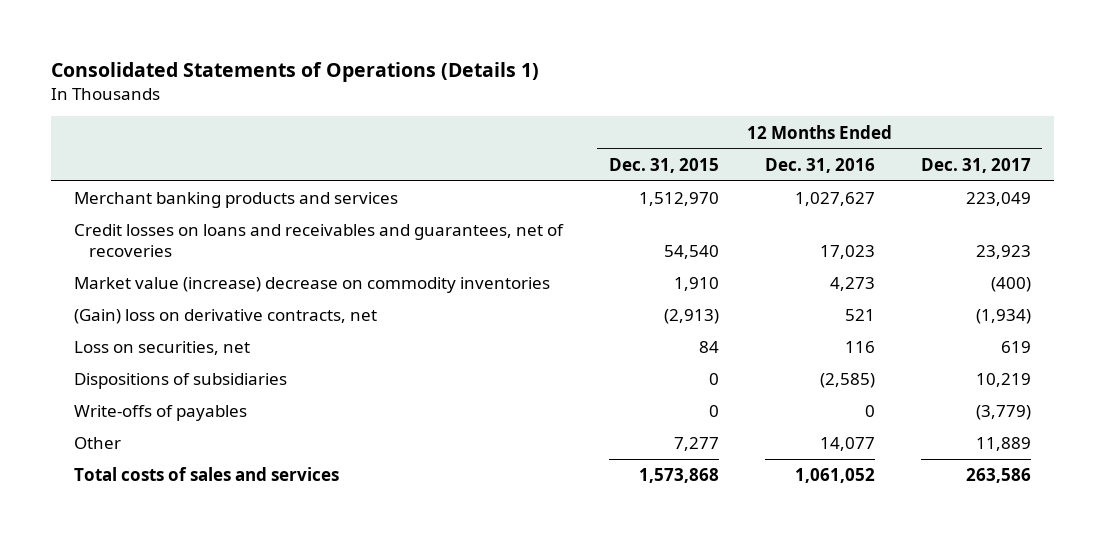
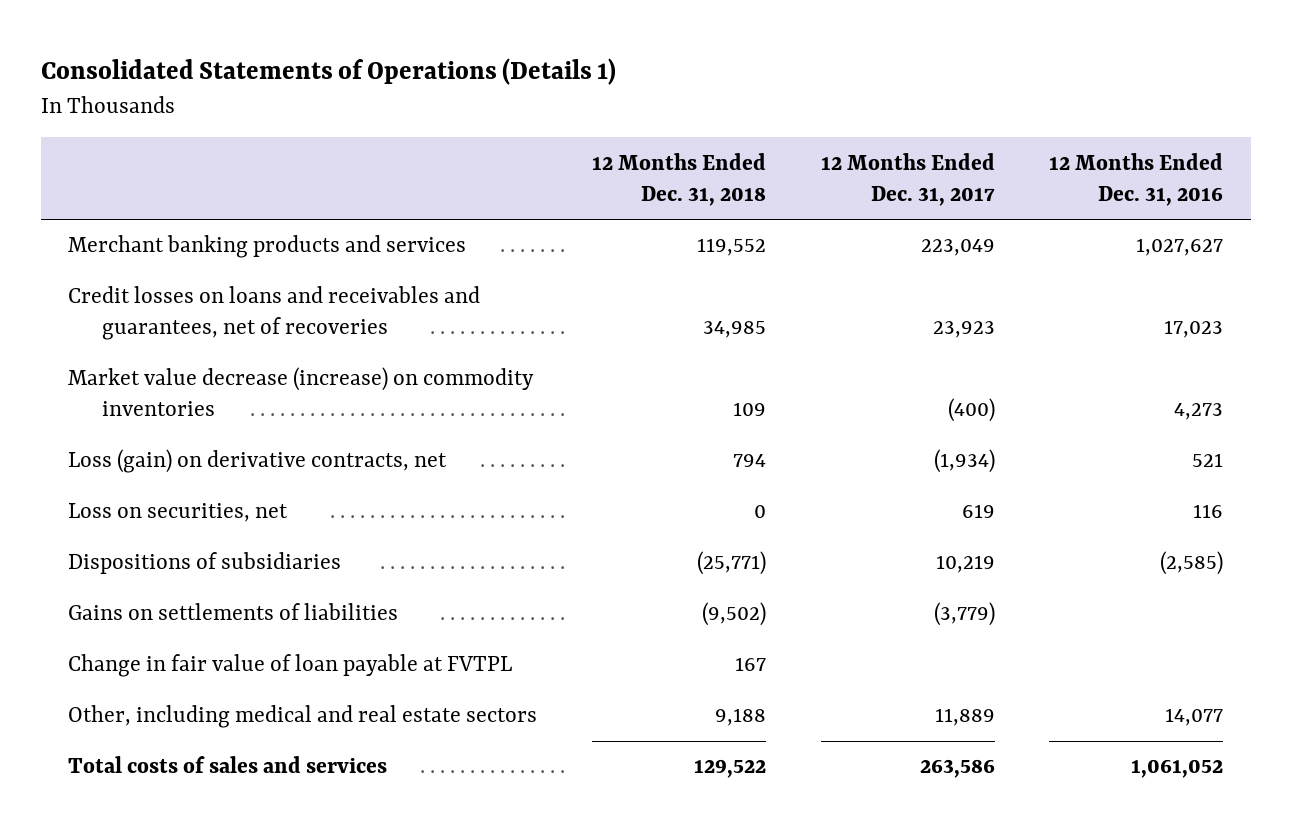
[608,157,719,173] Dec. 31, 2015 -> none
none -> [591,152,766,206] 12 Months Ended Dec. 31, 2018
[73,277,550,294] Market value (increase) decrease on commodity inventories -> [68,367,535,417] Market value decrease (increase) on commodity inventories
[73,309,377,325] (Gain) loss on derivative contracts, net -> [68,449,448,474] Loss (gain) on derivative contracts, net
[73,405,247,422] Write-offs of payables -> none
none -> [68,603,399,621] Gains on settlements of liabilities
none -> [68,654,513,678] Change in fair value of loan payable at FVTPL
[73,437,121,450] Other -> [68,705,538,729] Other, including medical and real estate sectors

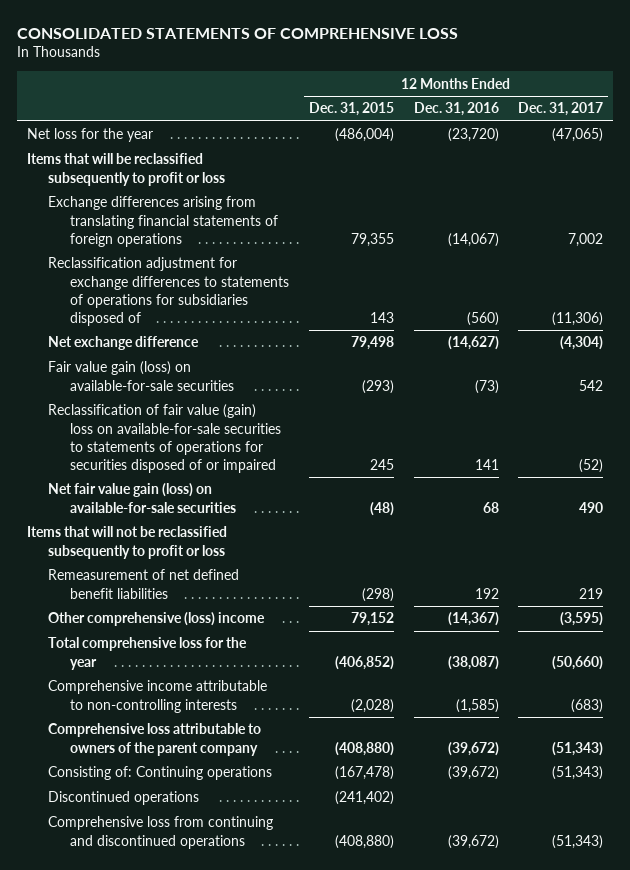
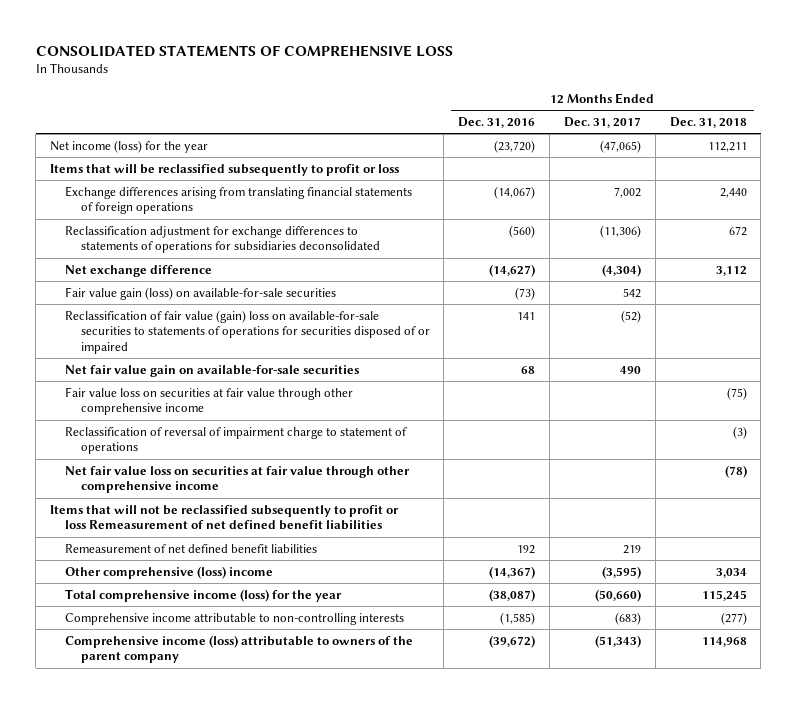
[308,102,394,117] Dec. 31, 2015 -> none
none -> [669,116,747,128] Dec. 31, 2018
[26,128,153,143] Net loss for the year -> [49,139,208,153] Net income (loss) for the year
[48,257,289,326] Reclassification adjustment for exchange differences to statements of operations for subsidiaries disposed of -> [65,225,380,254] Reclassification adjustment for exchange differences to statements of operations for subsidiaries deconsolidated
[48,483,236,513] Net fair value gain (loss) on available-for-sale securities -> [65,364,360,377] Net fair value gain on available-for-sale securities
none -> [65,386,354,416] Fair value loss on securities at fair value through other comprehensive income
none -> [65,426,408,455] Reclassification of reversal of impairment charge to statement of operations
none -> [65,465,411,494] Net fair value loss on securities at fair value through other comprehensive income
[26,526,227,559] Items that will not be reclassified subsequently to profit or loss -> [49,504,399,531] Items that will not be reclassified subsequently to profit or loss Remeasurement of net defined benefit liabilities
[48,637,248,670] Total comprehensive loss for the year -> [65,588,343,602] Total comprehensive income (loss) for the year
[48,766,273,781] Consisting of: Continuing operations -> none
[48,791,200,806] Discontinued operations -> none
[48,816,274,849] Comprehensive loss from continuing and discontinued operations -> none
[48,723,262,756] Comprehensive loss attributable to owners of the parent company -> [65,634,414,664] Comprehensive income (loss) attributable to owners of the parent company

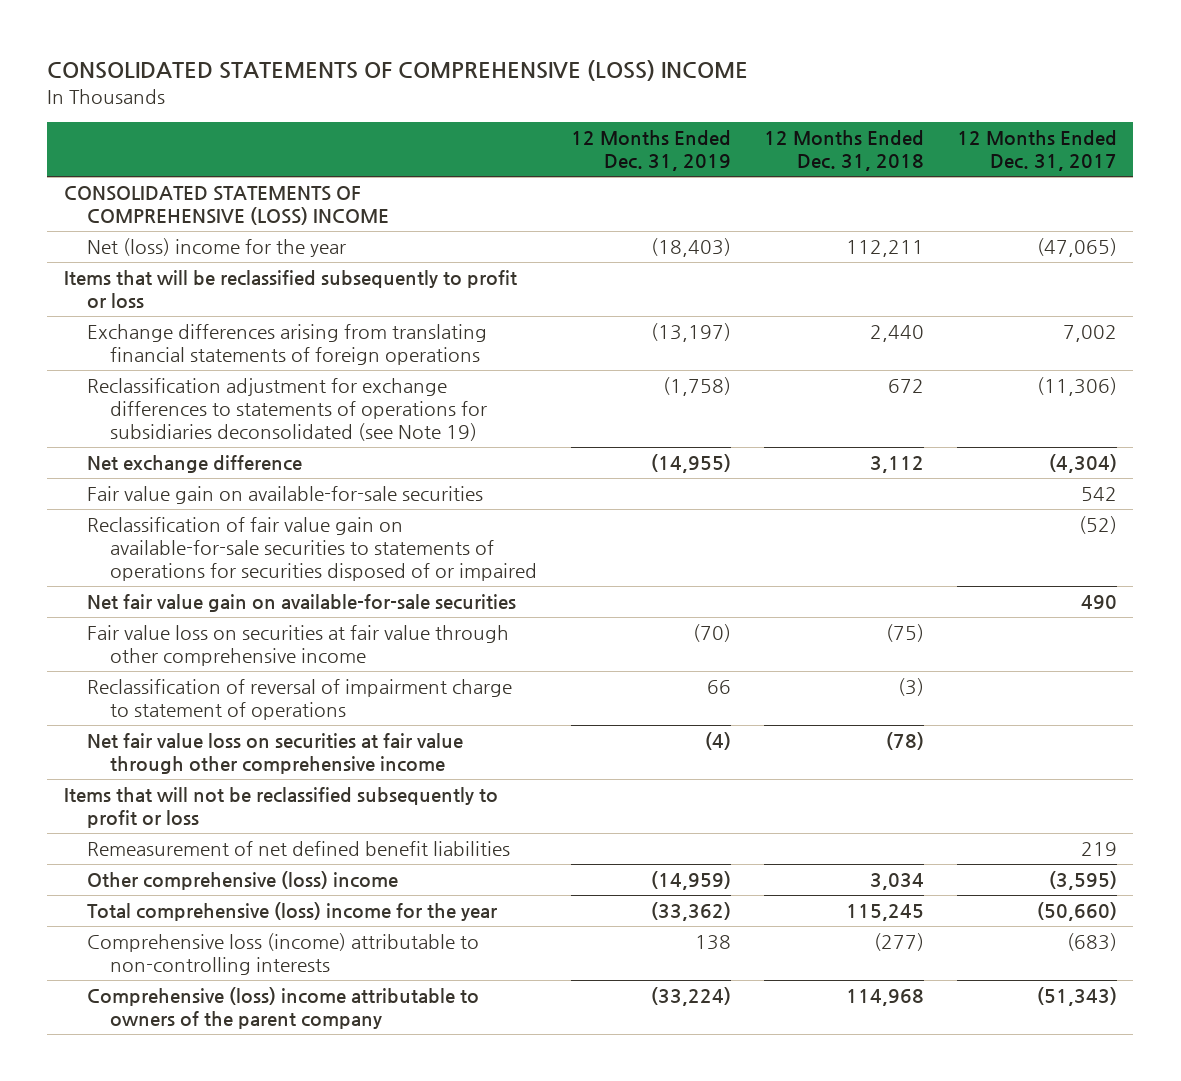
[35,44,453,57] CONSOLIDATED STATEMENTS OF COMPREHENSIVE LOSS -> [47,59,749,81] CONSOLIDATED STATEMENTS OF COMPREHENSIVE (LOSS) INCOME
[458,116,536,128] Dec. 31, 2016 -> none
none -> [570,130,731,172] 12 Months Ended Dec. 31, 2019
none -> [63,186,390,226] CONSOLIDATED STATEMENTS OF COMPREHENSIVE (LOSS) INCOME
[49,139,208,153] Net income (loss) for the year -> [87,238,347,258] Net (loss) income for the year
[65,225,380,254] Reclassification adjustment for exchange differences to statements of operations for subsidiaries deconsolidated -> [87,378,488,442] Reclassification adjustment for exchange differences to statements of operations for subsidiaries deconsolidated (see Note 19)
[65,286,337,300] Fair value gain (loss) on available-for-sale securities -> [87,486,484,505] Fair value gain on available-for-sale securities
[65,309,430,354] Reclassification of fair value (gain) loss on available-for-sale securities to statements of operations for securities disposed of or impaired -> [87,517,538,582] Reclassification of fair value gain on available-for-sale securities to statements of operations for securities disposed of or impaired
[49,504,399,531] Items that will not be reclassified subsequently to profit or loss Remeasurement of net defined benefit liabilities -> [63,787,498,829] Items that will not be reclassified subsequently to profit or loss
[65,588,343,602] Total comprehensive income (loss) for the year -> [87,902,498,922] Total comprehensive (loss) income for the year
[65,612,405,625] Comprehensive income attributable to non-controlling interests -> [87,933,480,976] Comprehensive loss (income) attributable to non-controlling interests
[65,634,414,664] Comprehensive income (loss) attributable to owners of the parent company -> [87,987,480,1030] Comprehensive (loss) income attributable to owners of the parent company

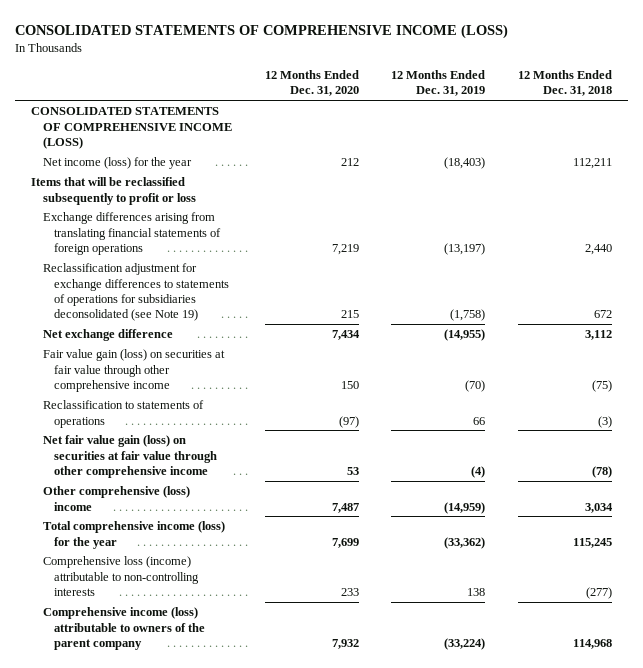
[47,59,749,81] CONSOLIDATED STATEMENTS OF COMPREHENSIVE (LOSS) INCOME -> [14,23,508,39] CONSOLIDATED STATEMENTS OF COMPREHENSIVE INCOME (LOSS)
[956,130,1117,172] 12 Months Ended Dec. 31, 2017 -> none
none -> [264,69,359,97] 12 Months Ended Dec. 31, 2020
[63,186,390,226] CONSOLIDATED STATEMENTS OF COMPREHENSIVE (LOSS) INCOME -> [31,107,232,149] CONSOLIDATED STATEMENTS OF COMPREHENSIVE INCOME (LOSS)
[87,238,347,258] Net (loss) income for the year -> [42,157,192,170] Net income (loss) for the year
[87,486,484,505] Fair value gain on available-for-sale securities -> none
[87,517,538,582] Reclassification of fair value gain on available-for-sale securities to statements of operations for securities disposed of or impaired -> none
[87,594,517,613] Net fair value gain on available-for-sale securities -> none
[63,787,498,829] Items that will not be reclassified subsequently to profit or loss -> none
[87,841,511,857] Remeasurement of net defined benefit liabilities -> none
[87,625,510,667] Fair value loss on securities at fair value through other comprehensive income -> [42,349,225,392] Fair value gain (loss) on securities at fair value through other comprehensive income
[87,679,513,721] Reclassification of reversal of impairment charge to statement of operations -> [42,400,204,428] Reclassification to statements of operations
[87,733,464,775] Net fair value loss on securities at fair value through other comprehensive income -> [42,435,218,478] Net fair value gain (loss) on securities at fair value through other comprehensive income
[87,902,498,922] Total comprehensive (loss) income for the year -> [42,521,225,549] Total comprehensive income (loss) for the year
[87,987,480,1030] Comprehensive (loss) income attributable to owners of the parent company -> [42,607,206,650] Comprehensive income (loss) attributable to owners of the parent company

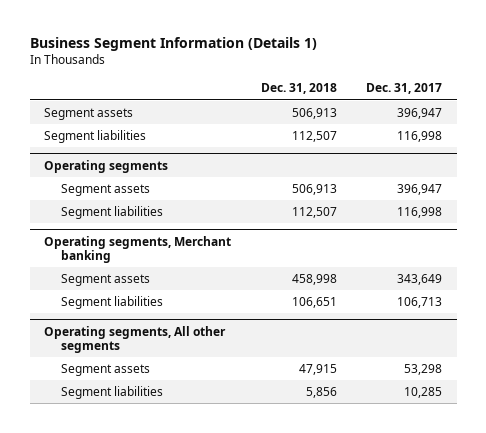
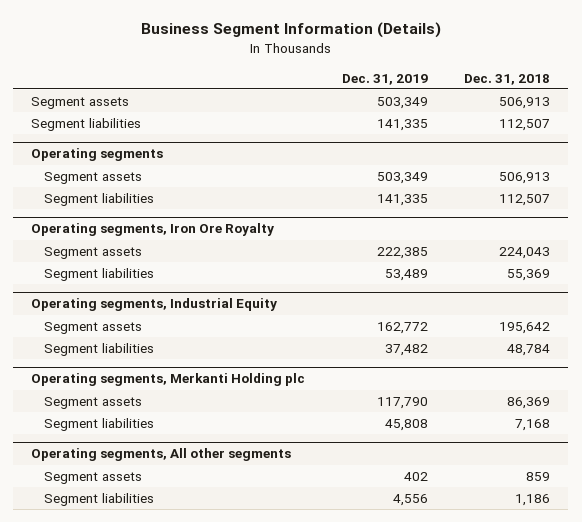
[29,37,317,52] Business Segment Information (Details 1) -> [140,22,441,39] Business Segment Information (Details)
[365,83,442,95] Dec. 31, 2017 -> none
none -> [341,73,428,85] Dec. 31, 2019
[44,235,232,263] Operating segments, Merchant banking -> none
none -> [31,223,275,237] Operating segments, Iron Ore Royalty
[291,274,337,286] 458,998 -> [499,246,551,259] 224,043
[291,297,337,309] 106,651 -> [507,268,551,281] 55,369
none -> [31,298,278,312] Operating segments, Industrial Equity
none -> [43,321,142,334] Segment assets
none -> [43,342,154,356] Segment liabilities
none -> [31,373,306,387] Operating segments, Merkanti Holding plc
none -> [43,396,142,409] Segment assets
none -> [43,417,154,431] Segment liabilities
[298,364,337,376] 47,915 -> [526,471,551,481] 859
[305,387,337,399] 5,856 -> [515,493,551,506] 1,186

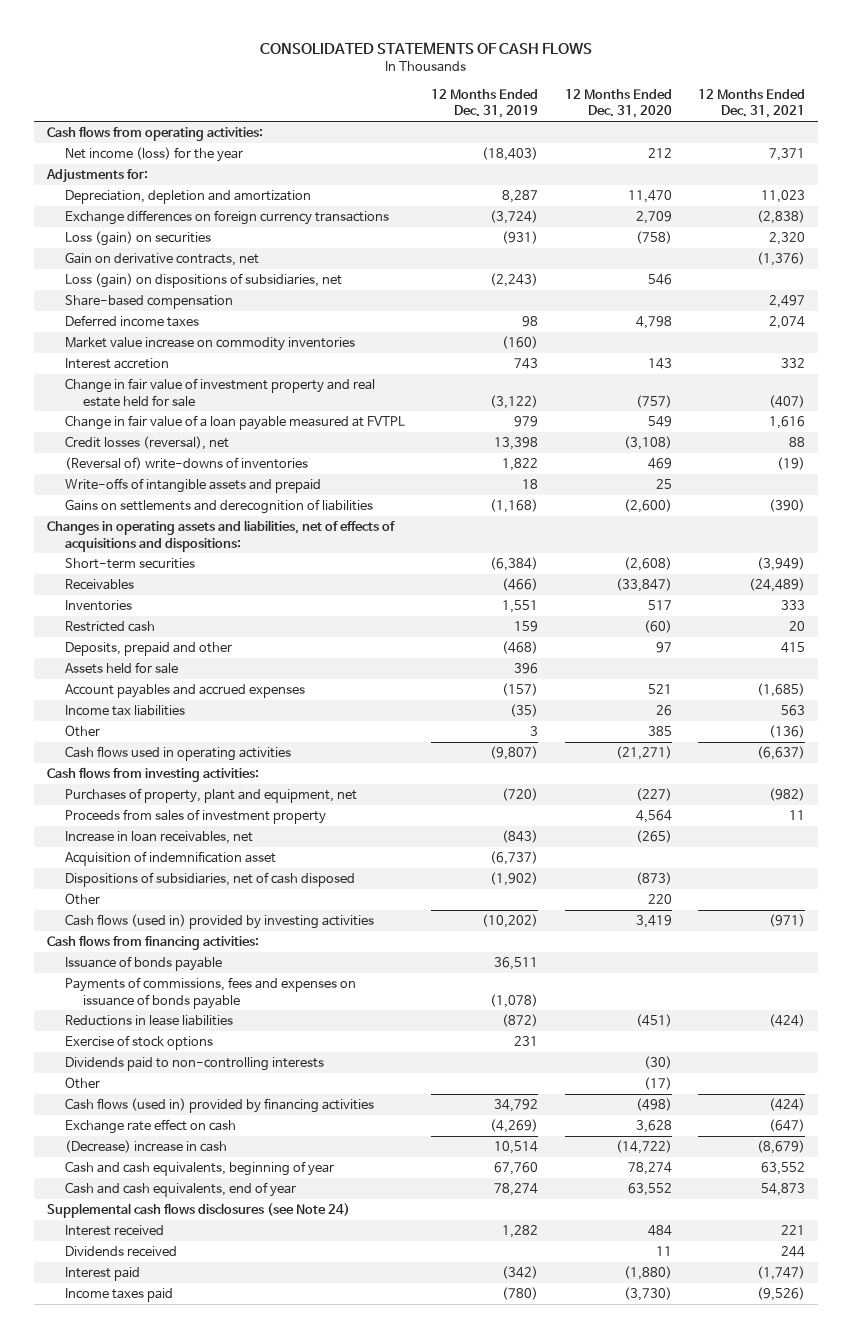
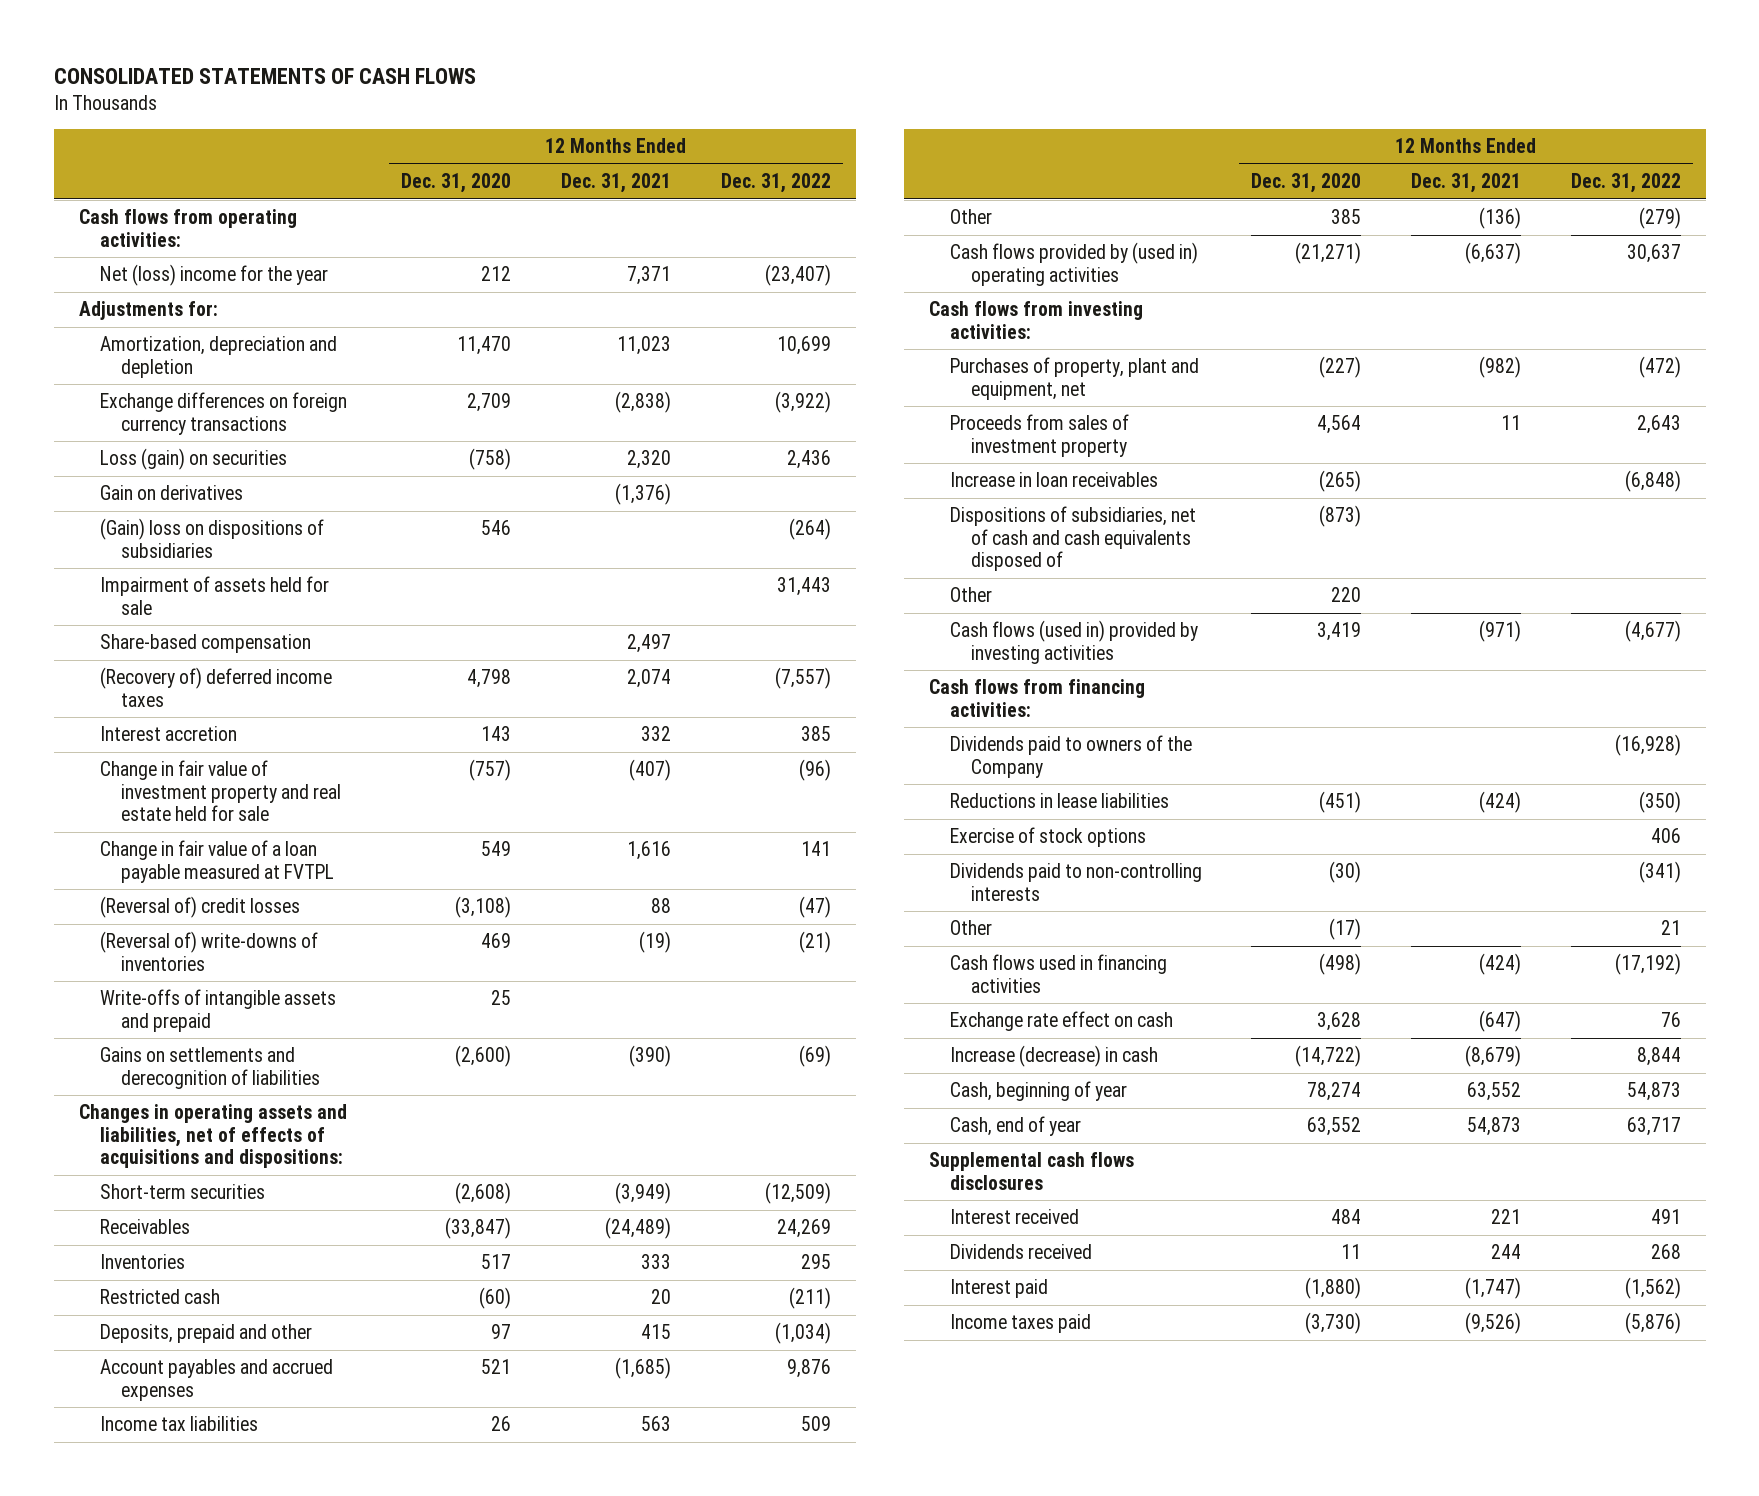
[431,89,539,119] 12 Months Ended Dec. 31, 2019 -> none
none -> [720,173,831,194] Dec. 31, 2022
[64,147,243,163] Net income (loss) for the year -> [99,264,328,287] Net (loss) income for the year
[64,190,311,205] Depreciation, depletion and amortization -> [99,336,337,378] Amortization, depreciation and depletion
[64,252,259,267] Gain on derivative contracts, net -> [99,485,243,501] Gain on derivatives
[64,273,342,289] Loss (gain) on dispositions of subsidiaries, net -> [99,518,324,558] (Gain) loss on dispositions of subsidiaries
none -> [99,576,329,615] Impairment of assets held for sale
[64,337,355,352] Market value increase on commodity inventories -> none
[64,315,199,328] Deferred income taxes -> [99,667,332,707] (Recovery of) deferred income taxes
[64,436,229,451] Credit losses (reversal), net -> [99,896,300,919] (Reversal of) credit losses
[64,662,178,675] Assets held for sale -> none
[64,746,291,762] Cash flows used in operating activities -> [949,242,1198,286] Cash flows provided by (used in) operating activities
[64,851,276,867] Acquisition of indemnification asset -> none
[64,831,253,845] Increase in loan receivables, net -> [949,472,1158,488] Increase in loan receivables
[64,872,355,888] Dispositions of subsidiaries, net of cash disposed -> [949,506,1196,572] Dispositions of subsidiaries, net of cash and cash equivalents disposed of
[64,956,222,972] Issuance of bonds payable -> none
[64,977,356,1009] Payments of commissions, fees and expenses on issuance of bonds payable -> none
none -> [949,735,1192,778] Dividends paid to owners of the Company
[64,1098,374,1114] Cash flows (used in) provided by financing activities -> [949,954,1167,993] Cash flows used in financing activities
[64,1140,227,1154] (Decrease) increase in cash -> [949,1045,1158,1068] Increase (decrease) in cash
[64,1161,334,1177] Cash and cash equivalents, beginning of year -> [949,1081,1127,1102] Cash, beginning of year
[64,1182,296,1198] Cash and cash equivalents, end of year -> [949,1116,1081,1137] Cash, end of year
[46,1203,350,1219] Supplemental cash flows disclosures (see Note 24) -> [928,1152,1134,1190] Supplemental cash flows disclosures

